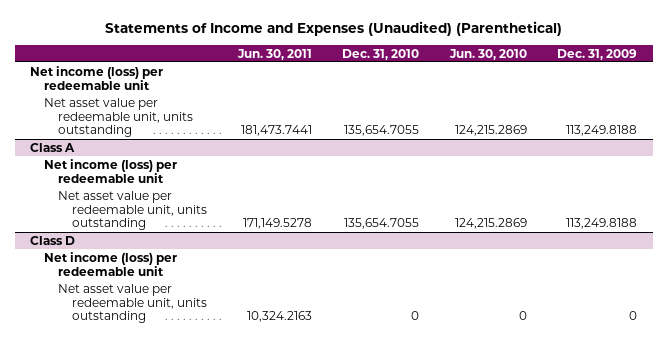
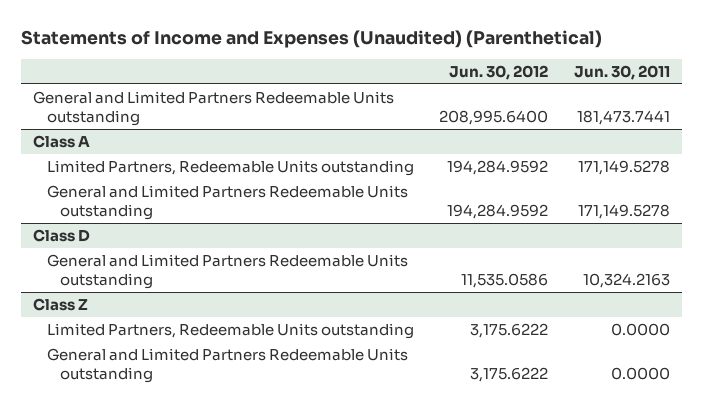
[342,48,420,60] Dec. 31, 2010 -> none
[448,48,527,60] Jun. 30, 2010 -> none
[557,48,638,60] Dec. 31, 2009 -> none
none -> [449,65,549,81] Jun. 30, 2012
[30,65,164,90] Net income (loss) per redeemable unit -> none
[43,97,193,138] Net asset value per redeemable unit, units outstanding -> [33,90,395,127] General and Limited Partners Redeemable Units outstanding
[43,158,177,183] Net income (loss) per redeemable unit -> none
none -> [46,159,414,176] Limited Partners, Redeemable Units outstanding
[57,190,207,231] Net asset value per redeemable unit, units outstanding -> [46,184,408,221] General and Limited Partners Redeemable Units outstanding
[43,251,177,276] Net income (loss) per redeemable unit -> none
[57,283,207,324] Net asset value per redeemable unit, units outstanding -> [46,253,408,290] General and Limited Partners Redeemable Units outstanding
none -> [33,297,89,311] Class Z
none -> [46,322,414,339] Limited Partners, Redeemable Units outstanding
none -> [46,347,408,384] General and Limited Partners Redeemable Units outstanding

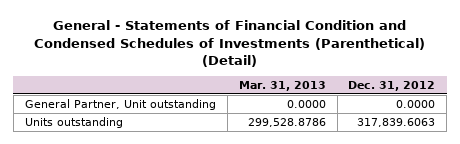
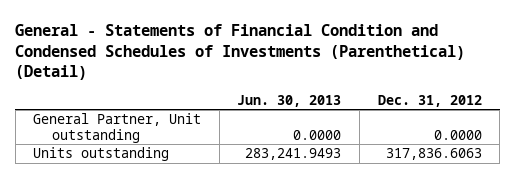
[238,80,326,91] Mar. 31, 2013 -> none
none -> [237,94,342,107] Jun. 30, 2013
[357,117,436,127] 317,839.6063 -> [385,148,482,161] 317,836.6063

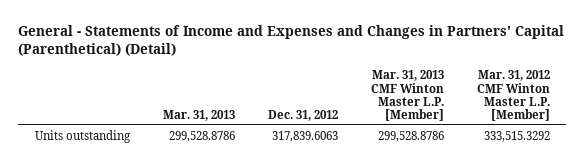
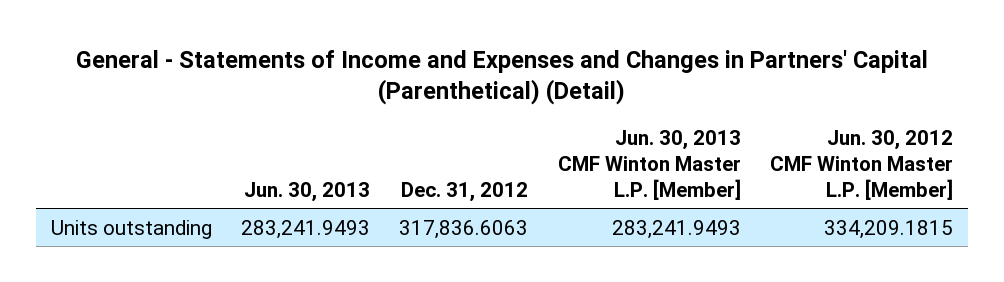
[162,110,235,122] Mar. 31, 2013 -> none
[370,70,444,122] Mar. 31, 2013 CMF Winton Master L.P. [Member] -> none
[476,70,550,122] Mar. 31, 2012 CMF Winton Master L.P. [Member] -> none
none -> [244,182,371,203] Jun. 30, 2013
none -> [557,130,741,201] Jun. 30, 2013 CMF Winton Master L.P. [Member]
none -> [770,130,954,201] Jun. 30, 2012 CMF Winton Master L.P. [Member]
[271,130,338,142] 317,839.6063 -> [399,219,529,239] 317,836.6063

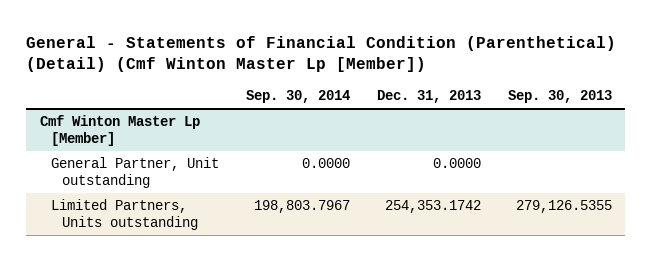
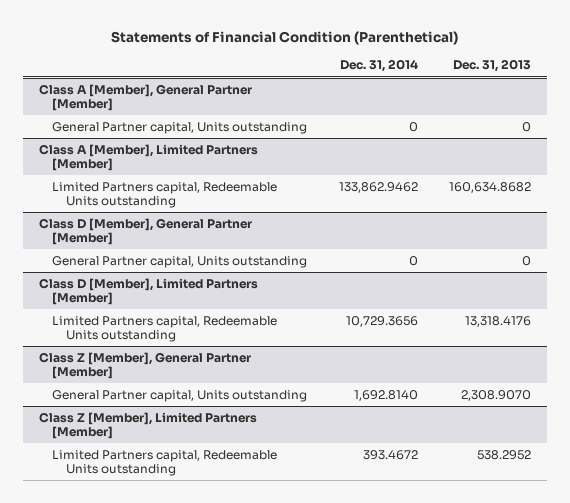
[26,35,617,73] General - Statements of Financial Condition (Parenthetical) (Detail) (Cmf Winton Master Lp [Member]) -> [111,30,459,45] Statements of Financial Condition (Parenthetical)
[245,90,350,104] Sep. 30, 2014 -> none
[507,90,612,104] Sep. 30, 2013 -> none
none -> [339,59,418,73] Dec. 31, 2014
[39,114,200,146] Cmf Winton Master Lp [Member] -> none
none -> [39,83,253,112] Class A [Member], General Partner [Member]
[50,156,219,188] General Partner, Unit outstanding -> [52,121,308,134] General Partner capital, Units outstanding
[432,157,481,168] 0.0000 -> [522,121,532,132] 0
none -> [39,143,259,172] Class A [Member], Limited Partners [Member]
[50,198,198,230] Limited Partners, Units outstanding -> [52,181,278,209] Limited Partners capital, Redeemable Units outstanding
[384,199,481,213] 254,353.1742 -> [449,181,532,193] 160,634.8682
none -> [39,217,253,246] Class D [Member], General Partner [Member]
none -> [52,255,308,268] General Partner capital, Units outstanding
none -> [39,277,259,306] Class D [Member], Limited Partners [Member]
none -> [52,315,278,343] Limited Partners capital, Redeemable Units outstanding
none -> [39,351,252,380] Class Z [Member], General Partner [Member]
none -> [52,389,308,402] General Partner capital, Units outstanding
none -> [39,411,258,440] Class Z [Member], Limited Partners [Member]
none -> [52,449,278,477] Limited Partners capital, Redeemable Units outstanding

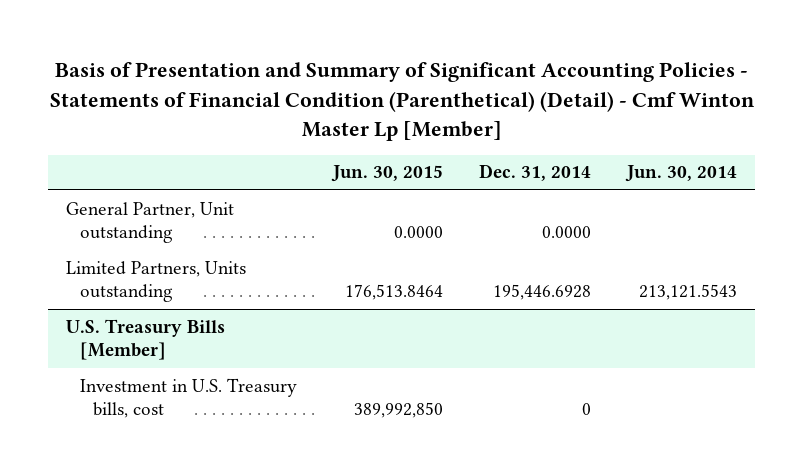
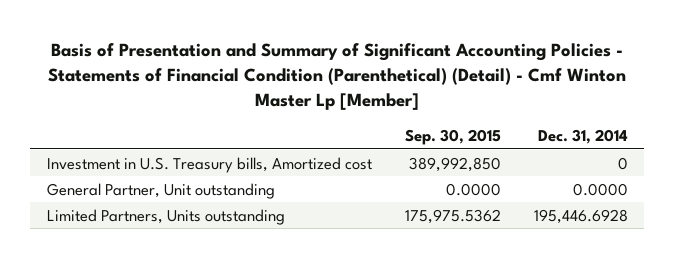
[330,165,443,183] Jun. 30, 2015 -> none
[625,165,738,183] Jun. 30, 2014 -> none
none -> [404,129,501,146] Sep. 30, 2015
none -> [46,156,372,173] Investment in U.S. Treasury bills, Amortized cost
[66,318,226,361] U.S. Treasury Bills [Member] -> none
[79,377,297,419] Investment in U.S. Treasury bills, cost -> none

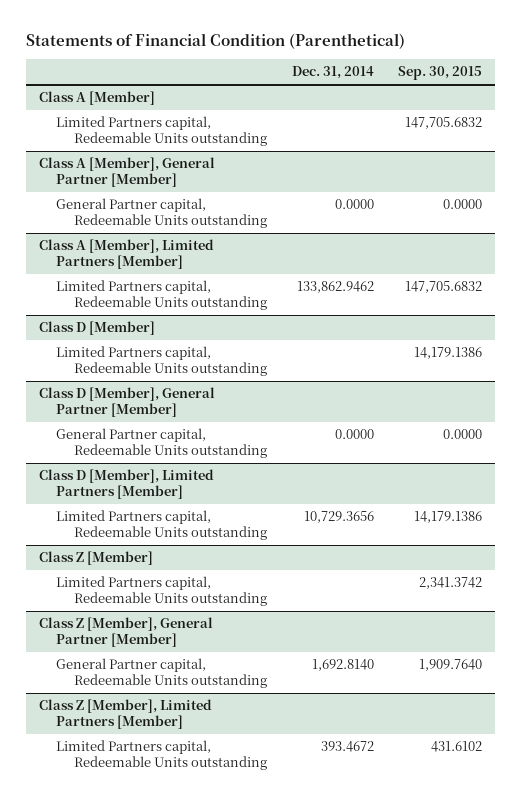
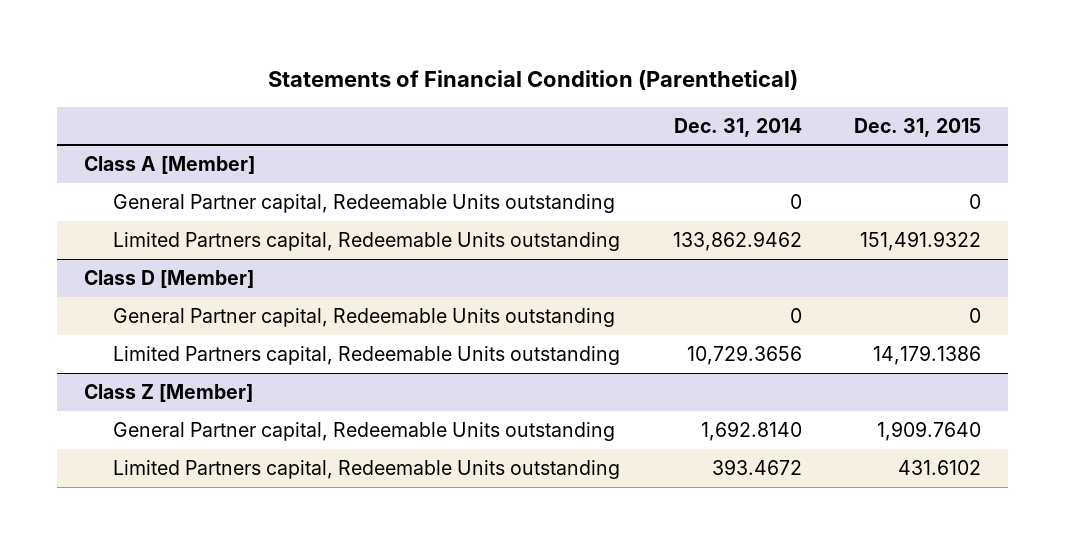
[398,66,483,81] Sep. 30, 2015 -> none
none -> [854,117,982,137] Dec. 31, 2015
[56,116,268,147] Limited Partners capital, Redeemable Units outstanding -> none
[38,157,215,188] Class A [Member], General Partner [Member] -> none
[38,239,214,270] Class A [Member], Limited Partners [Member] -> none
[334,199,374,210] 0.0000 -> [789,193,802,209] 0
[56,346,268,377] Limited Partners capital, Redeemable Units outstanding -> none
[38,387,215,418] Class D [Member], General Partner [Member] -> none
[38,469,214,500] Class D [Member], Limited Partners [Member] -> none
[334,429,374,440] 0.0000 -> [789,307,802,323] 0
[56,576,268,607] Limited Partners capital, Redeemable Units outstanding -> none
[38,617,213,648] Class Z [Member], General Partner [Member] -> none
[38,699,212,730] Class Z [Member], Limited Partners [Member] -> none

